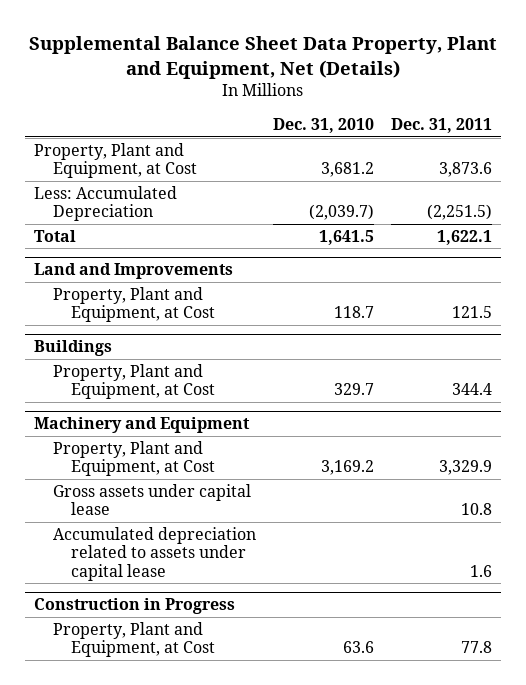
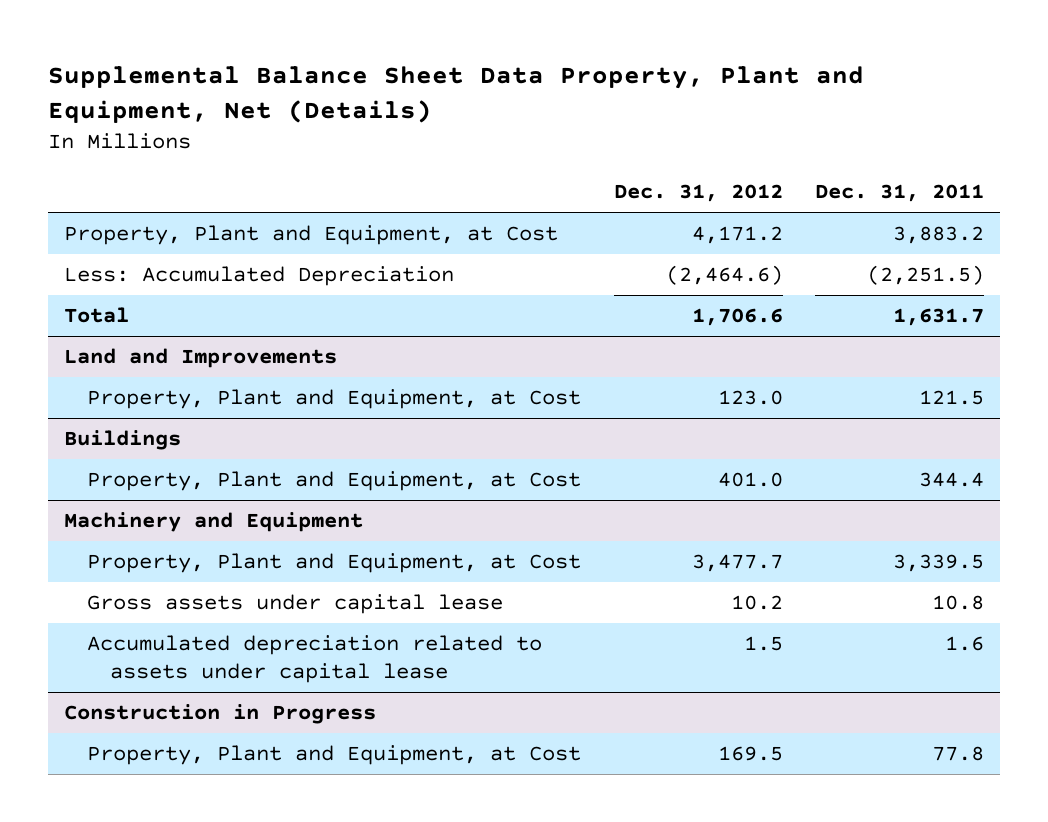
[272,118,374,134] Dec. 31, 2010 -> none
none -> [613,184,783,203] Dec. 31, 2012
[438,162,492,178] 3,873.6 -> [893,226,985,245] 3,883.2
[436,229,492,245] 1,622.1 -> [893,308,985,327] 1,631.7
[438,460,492,476] 3,329.9 -> [893,554,985,573] 3,339.5

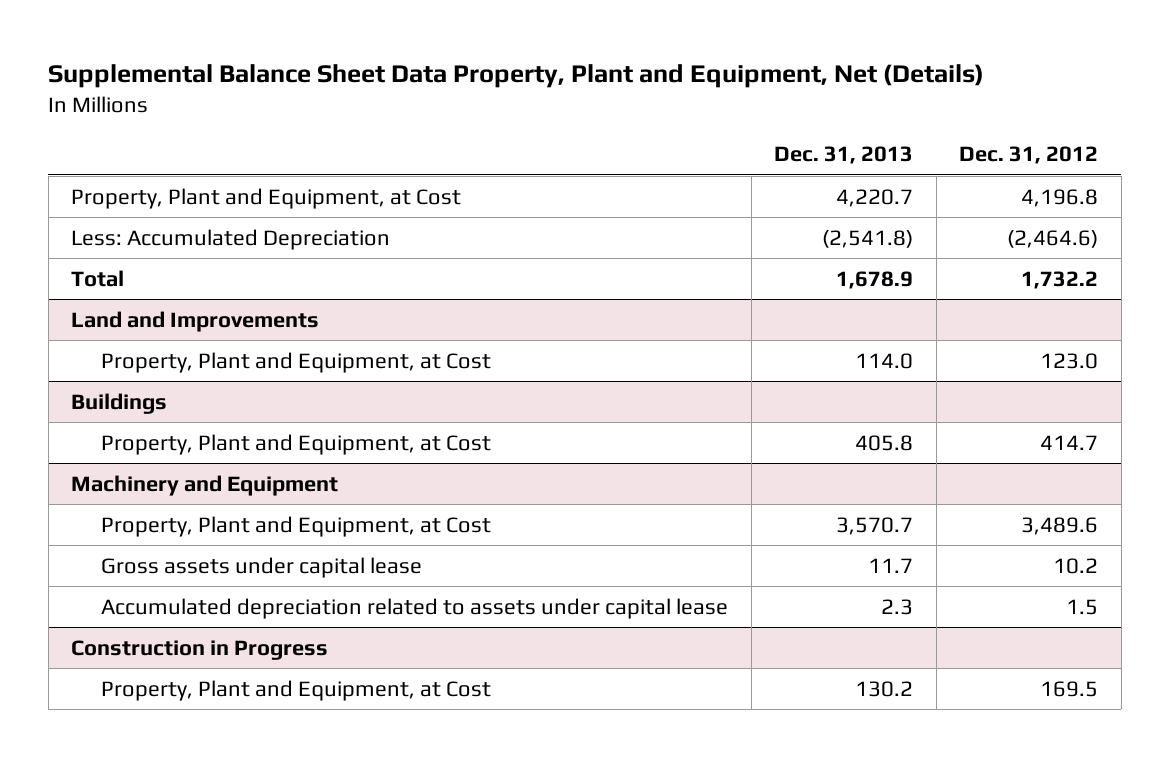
[815,184,985,203] Dec. 31, 2011 -> none
none -> [774,146,914,165] Dec. 31, 2013
[691,226,783,245] 4,171.2 -> [1021,188,1099,207] 4,196.8
[691,308,783,327] 1,706.6 -> [1021,270,1099,289] 1,732.2
[717,472,783,488] 401.0 -> [1040,434,1099,450] 414.7
[691,554,783,573] 3,477.7 -> [1021,516,1099,535] 3,489.6

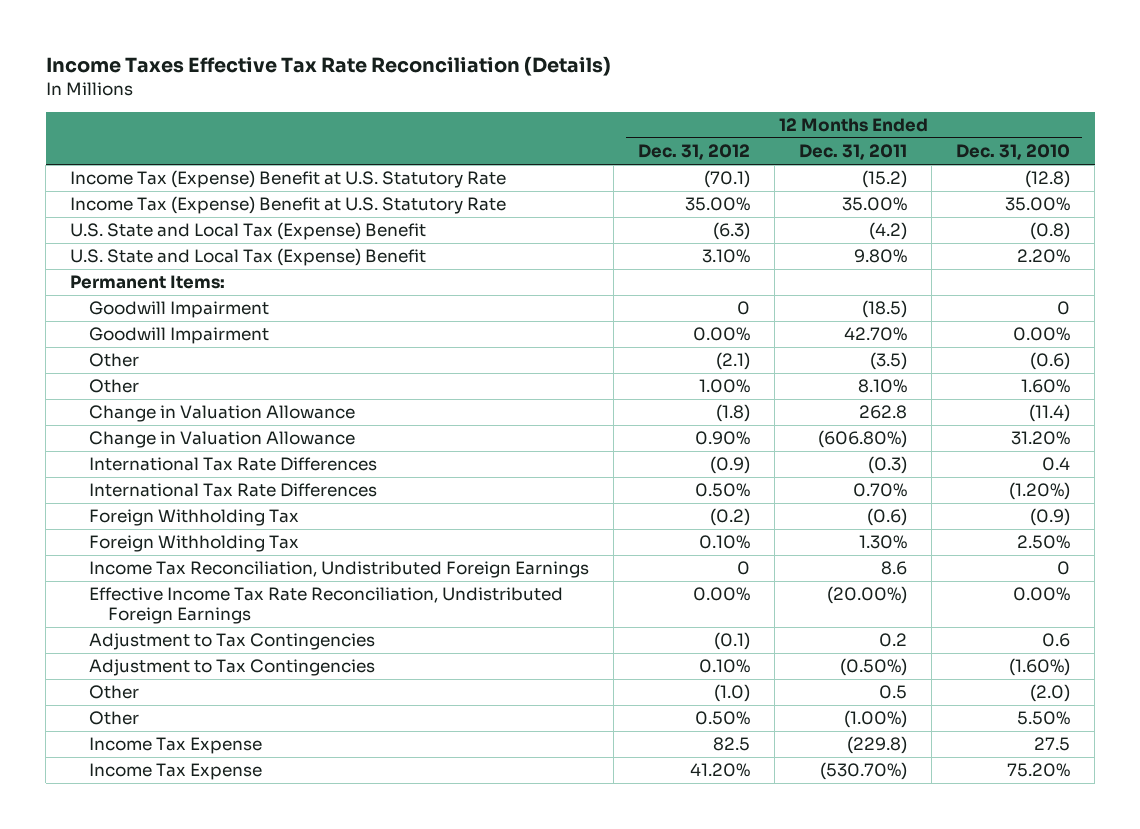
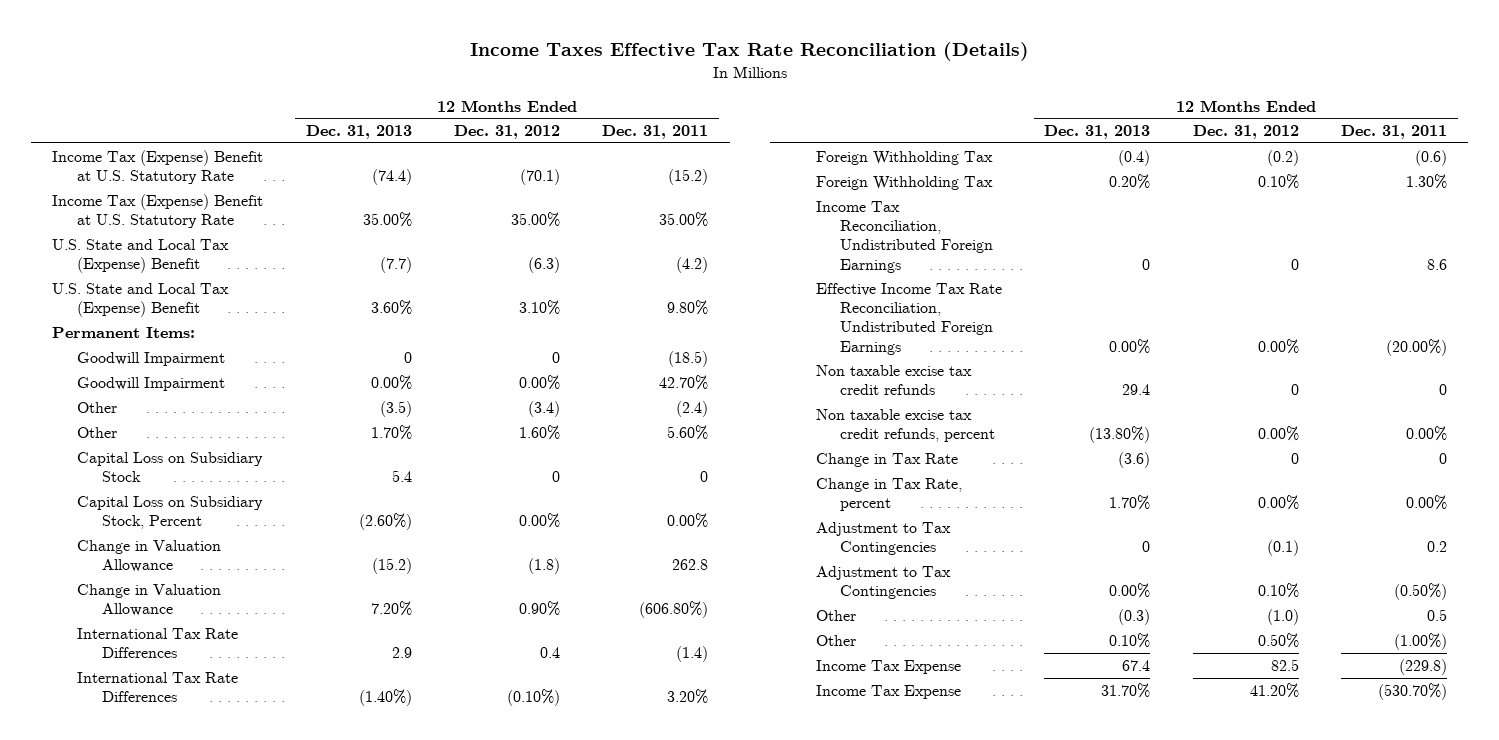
[956,144,1071,161] Dec. 31, 2010 -> none
none -> [305,125,412,140] Dec. 31, 2013
[716,352,751,371] (2.1) -> [528,400,561,417] (3.4)
[870,352,908,371] (3.5) -> [676,400,709,417] (2.4)
[699,379,751,394] 1.00% -> [519,424,561,440] 1.60%
[858,379,908,394] 8.10% -> [667,424,709,440] 5.60%
none -> [77,451,264,483] Capital Loss on Subsidiary Stock
none -> [77,495,264,530] Capital Loss on Subsidiary Stock, Percent
[710,456,751,475] (0.9) -> [540,647,561,659] 0.4
[868,456,908,475] (0.3) -> [676,646,709,663] (1.4)
[695,483,751,498] 0.50% -> [507,689,561,707] (0.10%)
[853,483,908,498] 0.70% -> [667,689,709,705] 3.20%
none -> [815,364,972,396] Non taxable excise tax credit refunds
none -> [815,408,996,443] Non taxable excise tax credit refunds, percent
none -> [815,452,958,467] Change in Tax Rate
none -> [815,477,962,512] Change in Tax Rate, percent

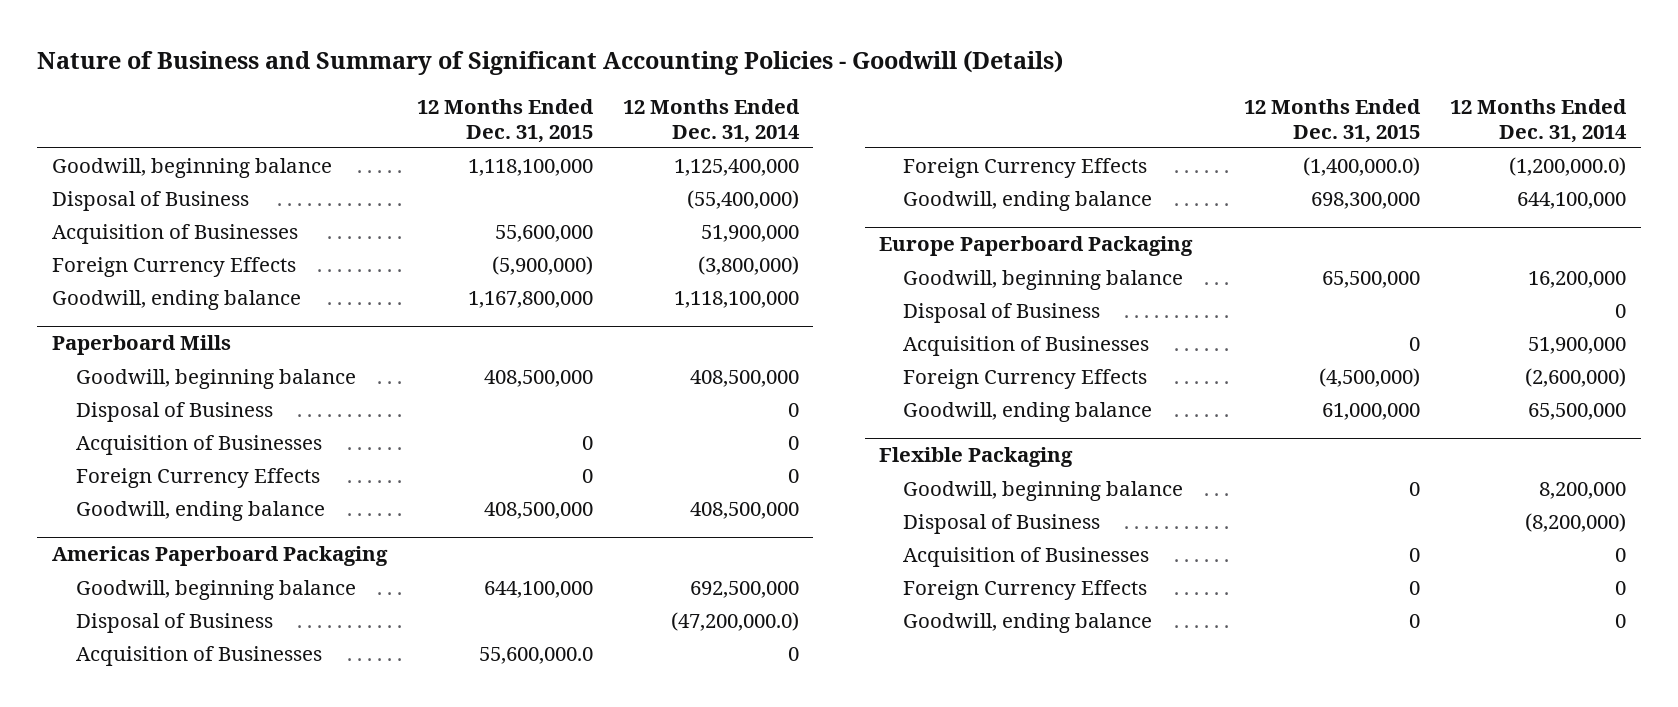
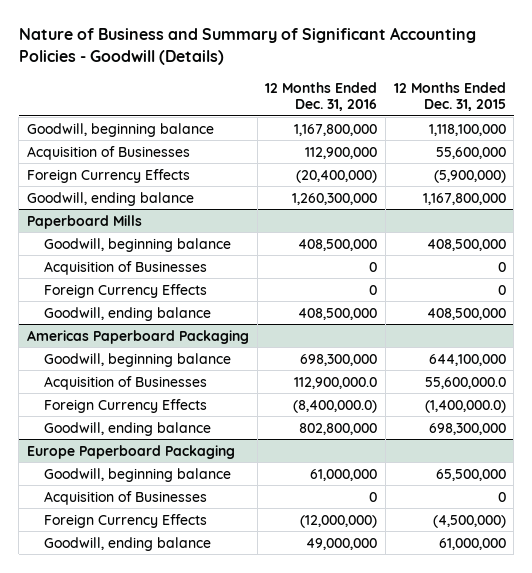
[622,98,800,143] 12 Months Ended Dec. 31, 2014 -> none
none -> [265,81,378,112] 12 Months Ended Dec. 31, 2016
[52,190,250,211] Disposal of Business -> none
[76,401,274,422] Disposal of Business -> none
[76,612,274,633] Disposal of Business -> none
[903,302,1101,323] Disposal of Business -> none
[879,447,1074,468] Flexible Packaging -> none
[903,480,1184,501] Goodwill, beginning balance -> none
[903,513,1101,534] Disposal of Business -> none
[903,546,1150,567] Acquisition of Businesses -> none
[903,579,1148,600] Foreign Currency Effects -> none
[903,612,1153,633] Goodwill, ending balance -> none

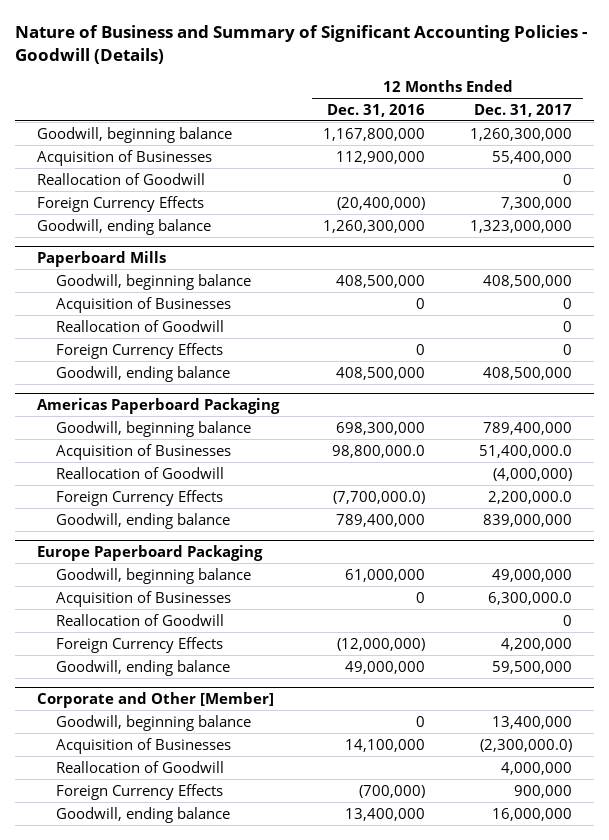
[393,81,506,112] 12 Months Ended Dec. 31, 2015 -> none
none -> [474,103,573,117] Dec. 31, 2017
none -> [36,172,205,185] Reallocation of Goodwill
none -> [55,319,224,332] Reallocation of Goodwill
[294,376,378,389] 112,900,000.0 -> [332,444,426,458] 98,800,000.0
none -> [55,466,224,479] Reallocation of Goodwill
[293,399,378,413] (8,400,000.0) -> [333,490,426,504] (7,700,000.0)
[299,422,378,435] 802,800,000 -> [336,513,426,527] 789,400,000
none -> [55,613,224,626] Reallocation of Goodwill
none -> [36,691,274,708] Corporate and Other [Member]
none -> [55,714,251,731] Goodwill, beginning balance
none -> [55,737,231,754] Acquisition of Businesses
none -> [55,760,224,773] Reallocation of Goodwill
none -> [55,783,223,800] Foreign Currency Effects
none -> [55,806,230,823] Goodwill, ending balance

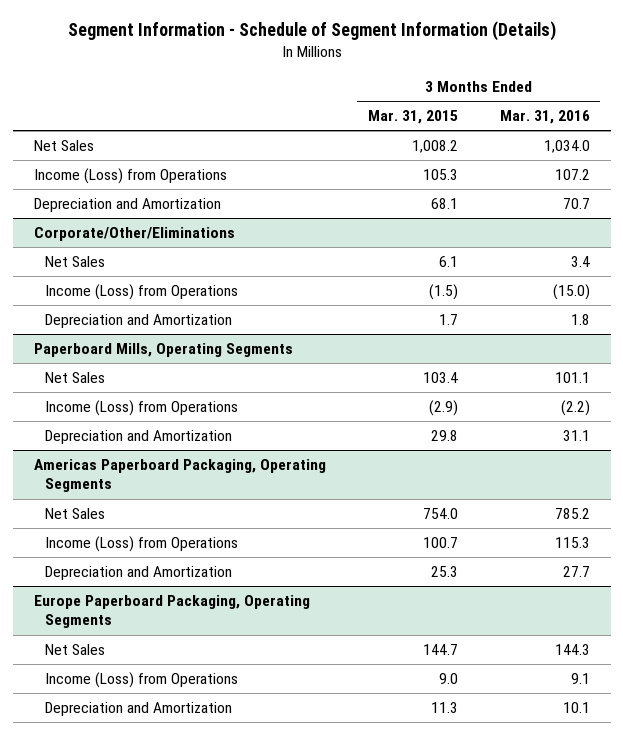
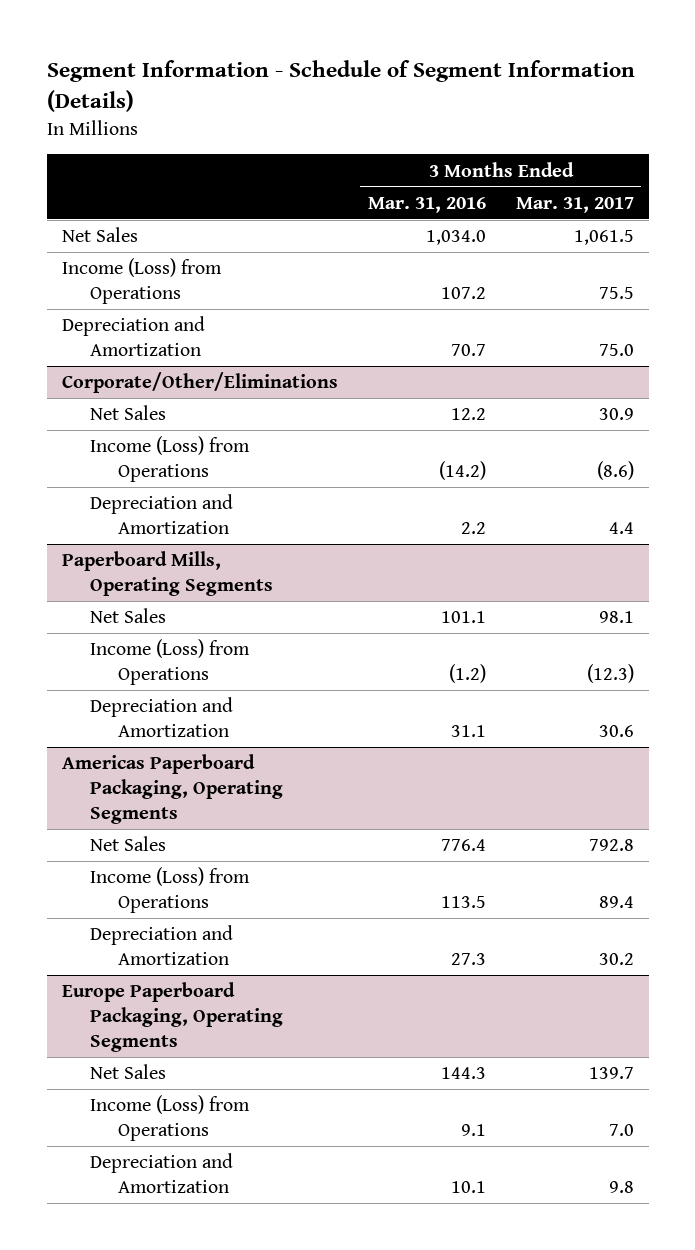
[367,110,458,125] Mar. 31, 2015 -> none
none -> [515,196,634,213] Mar. 31, 2017
[570,255,590,267] 3.4 -> [450,408,486,421] 12.2
[552,283,590,300] (15.0) -> [438,461,486,481] (14.2)
[570,313,590,325] 1.8 -> [460,522,486,535] 2.2
[560,399,590,416] (2.2) -> [448,664,486,684] (1.2)
[554,507,590,519] 785.2 -> [440,839,486,852] 776.4
[554,536,590,548] 115.3 -> [440,896,486,909] 113.5
[562,565,590,577] 27.7 -> [450,953,486,966] 27.3

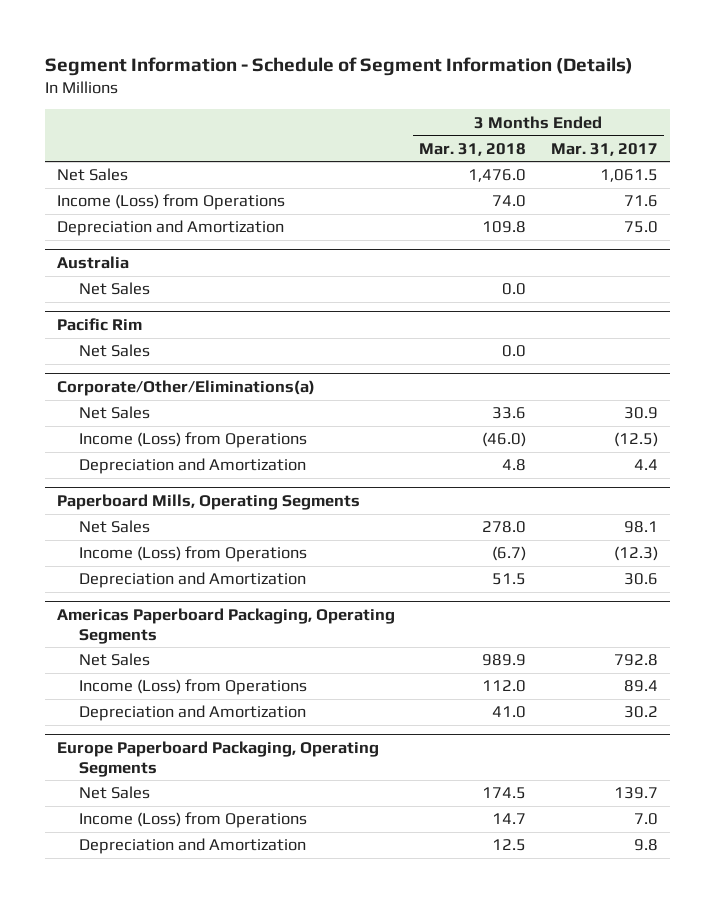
[367,196,486,213] Mar. 31, 2016 -> none
none -> [419,142,527,156] Mar. 31, 2018
[598,287,634,300] 75.5 -> [623,195,658,208] 71.6
none -> [57,256,130,270] Australia
none -> [78,282,150,296] Net Sales
none -> [57,318,143,332] Pacific Rim
none -> [78,344,150,358] Net Sales
[61,372,338,394] Corporate/Other/Eliminations -> [57,380,316,397] Corporate/Other/Eliminations(a)
[596,461,634,481] (8.6) -> [613,432,658,448] (12.5)

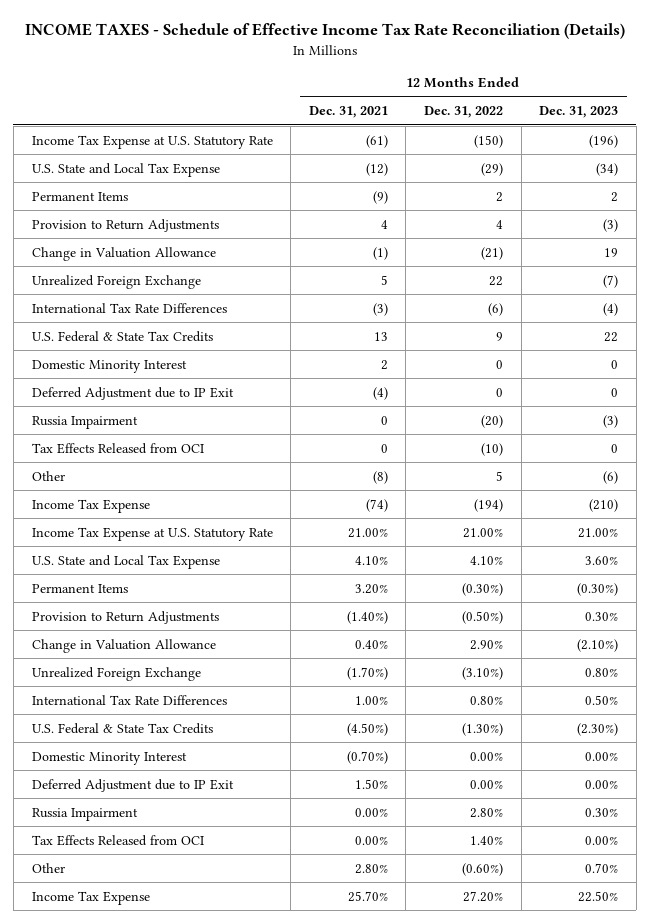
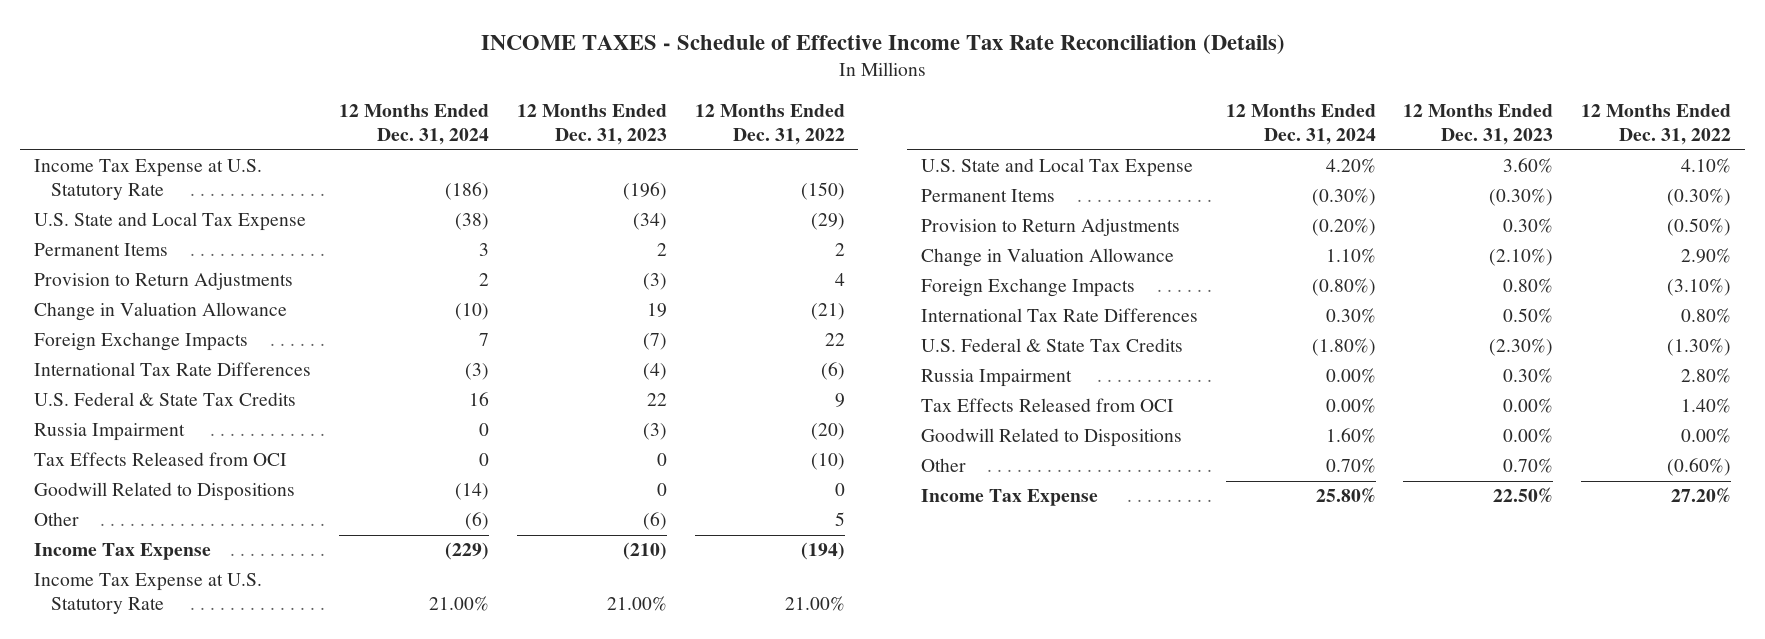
[308,106,388,119] Dec. 31, 2021 -> none
none -> [338,104,489,146] 12 Months Ended Dec. 31, 2024
[31,274,201,289] Unrealized Foreign Exchange -> [34,332,249,352] Foreign Exchange Impacts
[31,359,187,373] Domestic Minority Interest -> none
[31,386,234,400] Deferred Adjustment due to IP Exit -> none
none -> [34,482,296,502] Goodwill Related to Dispositions
[31,666,201,681] Unrealized Foreign Exchange -> [920,278,1135,298] Foreign Exchange Impacts
[31,751,187,765] Domestic Minority Interest -> none
[31,778,234,792] Deferred Adjustment due to IP Exit -> none
none -> [920,428,1182,448] Goodwill Related to Dispositions

